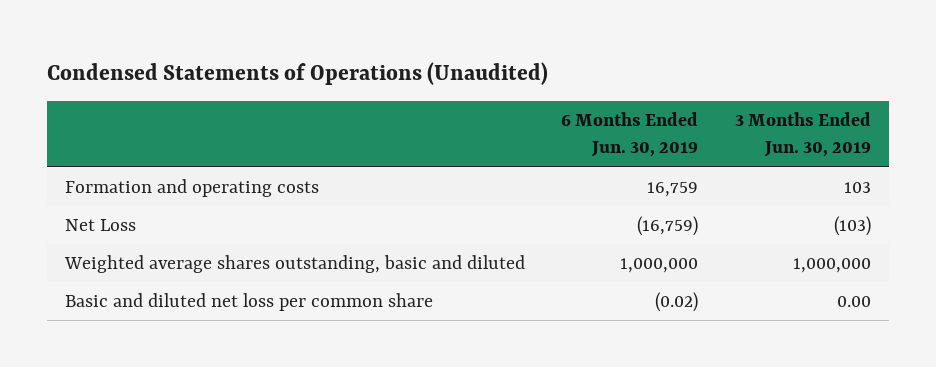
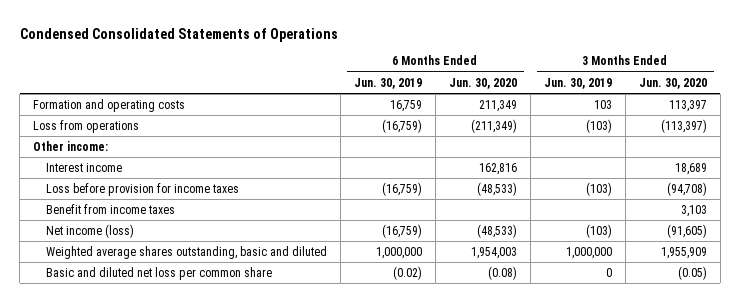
[46,61,548,85] Condensed Statements of Operations (Unaudited) -> [19,27,338,42] Condensed Consolidated Statements of Operations
none -> [448,77,517,89] Jun. 30, 2020
none -> [638,77,707,89] Jun. 30, 2020
none -> [33,119,140,133] Loss from operations
none -> [33,140,109,151] Other income:
none -> [45,162,122,172] Interest income
none -> [45,182,239,196] Loss before provision for income taxes
none -> [45,203,175,214] Benefit from income taxes
[64,219,136,232] Net Loss -> [45,223,134,238] Net income (loss)
[836,296,871,308] 0.00 -> [605,267,612,277] 0

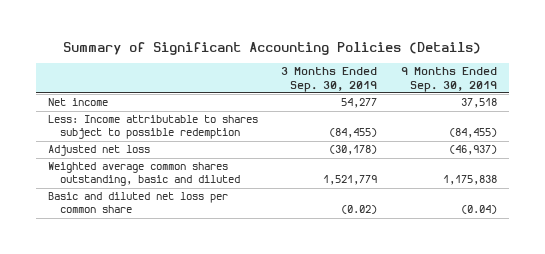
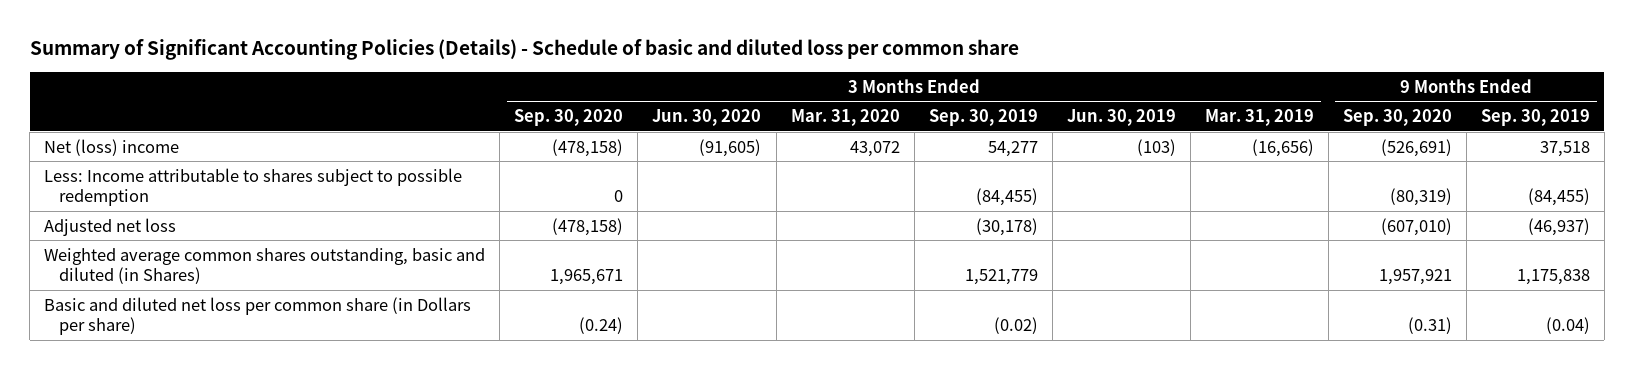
[63,42,482,56] Summary of Significant Accounting Policies (Details) -> [29,39,1019,61] Summary of Significant Accounting Policies (Details) - Schedule of basic and diluted loss per common share
none -> [514,109,624,127] Sep. 30, 2020
none -> [652,109,762,127] Jun. 30, 2020
none -> [790,109,900,127] Mar. 31, 2020
none -> [1066,109,1176,127] Jun. 30, 2019
none -> [1204,109,1314,127] Mar. 31, 2019
none -> [1342,109,1452,127] Sep. 30, 2020
[47,98,108,107] Net income -> [44,138,180,156] Net (loss) income
[47,162,241,187] Weighted average common shares outstanding, basic and diluted -> [44,247,486,285] Weighted average common shares outstanding, basic and diluted (in Shares)
[47,192,228,214] Basic and diluted net loss per common share -> [44,296,472,336] Basic and diluted net loss per common share (in Dollars per share)

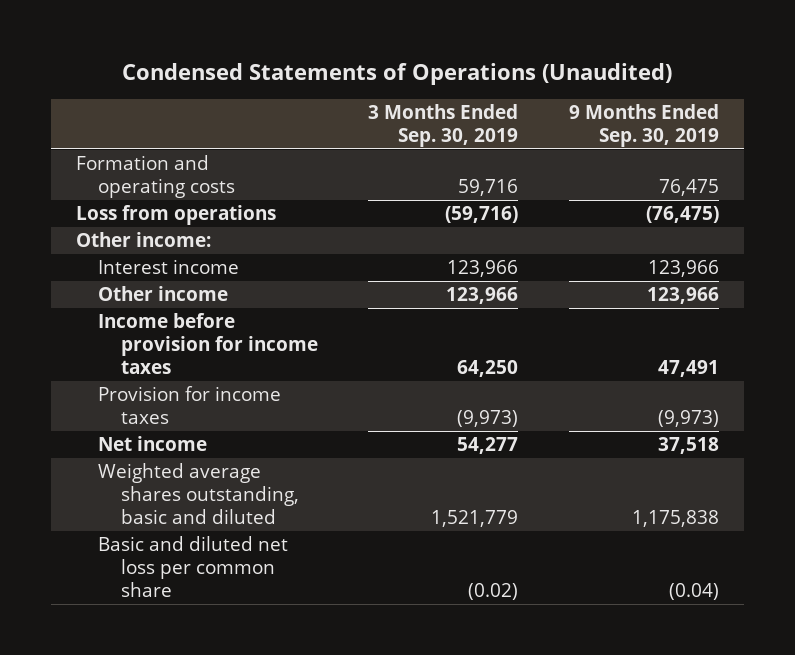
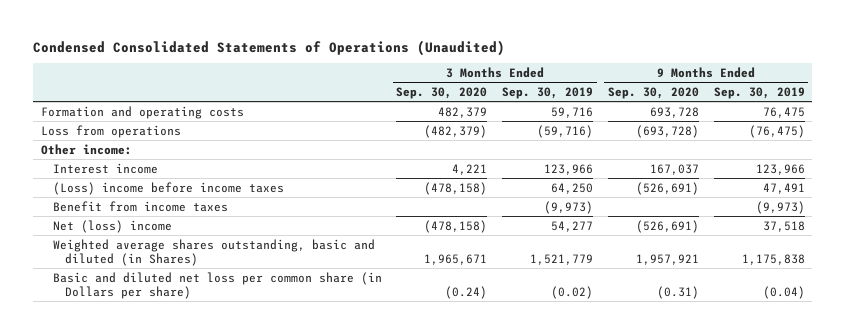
[122,62,673,85] Condensed Statements of Operations (Unaudited) -> [33,39,506,56] Condensed Consolidated Statements of Operations (Unaudited)
none -> [396,86,488,99] Sep. 30, 2020
none -> [607,86,699,99] Sep. 30, 2020
[98,286,229,302] Other income -> none
[98,313,318,374] Income before provision for income taxes -> [52,181,284,195] (Loss) income before income taxes
[98,386,282,425] Provision for income taxes -> [52,200,228,212] Benefit from income taxes
[98,436,208,452] Net income -> [52,219,172,233] Net (loss) income
[98,463,299,524] Weighted average shares outstanding, basic and diluted -> [52,238,375,267] Weighted average shares outstanding, basic and diluted (in Shares)
[98,536,289,597] Basic and diluted net loss per common share -> [52,271,382,300] Basic and diluted net loss per common share (in Dollars per share)

